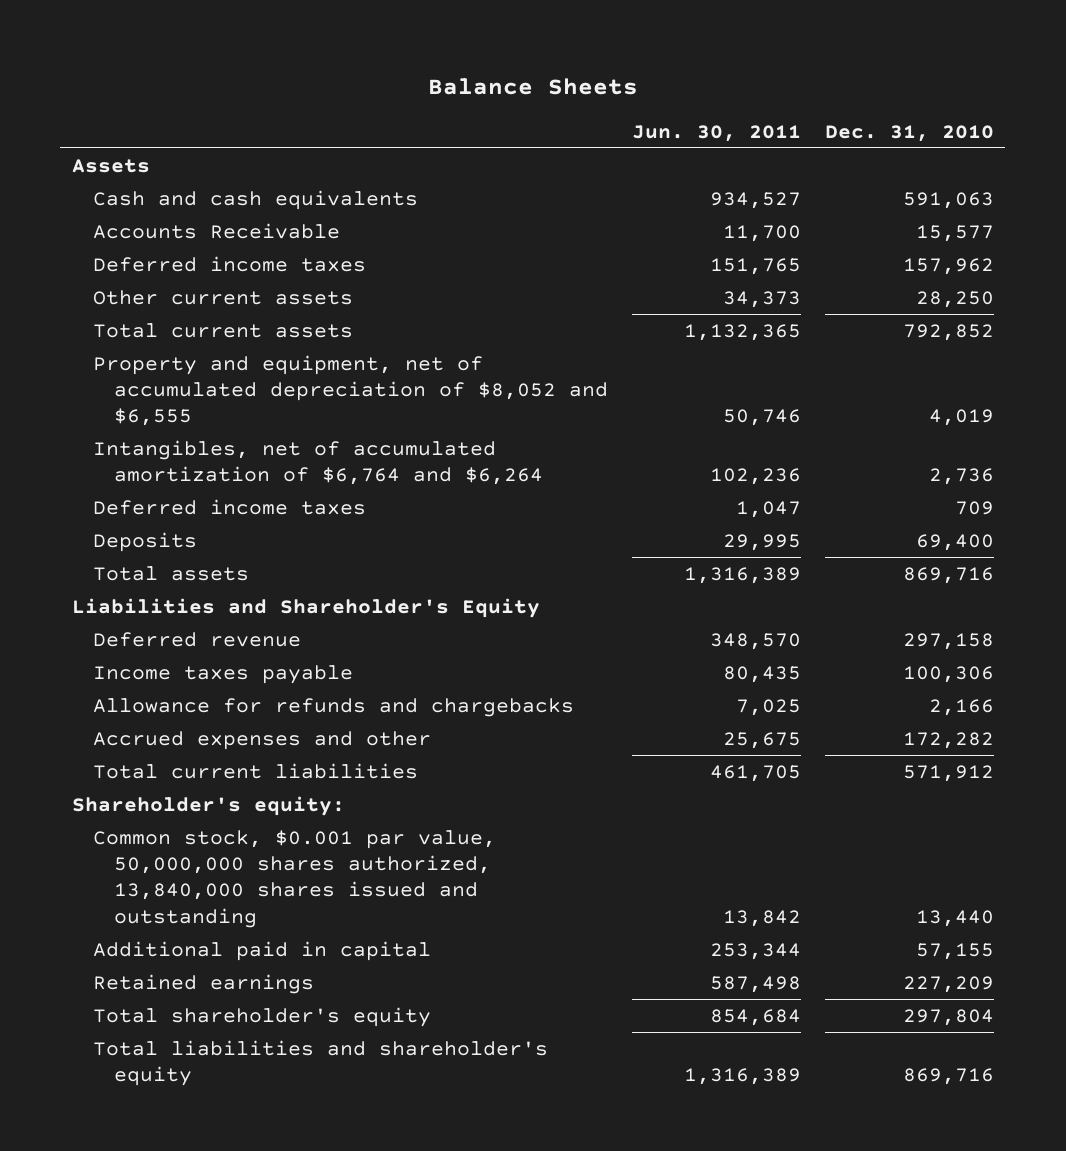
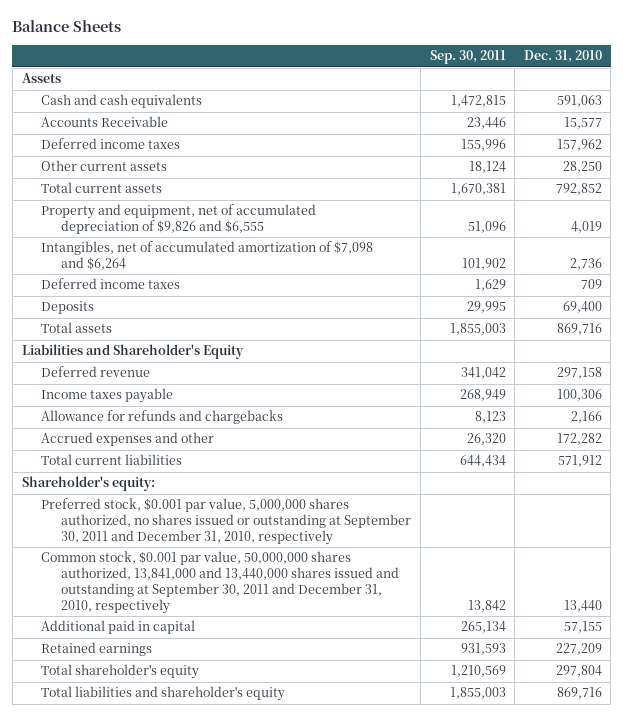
[631,124,801,142] Jun. 30, 2011 -> none
none -> [429,50,506,65] Sep. 30, 2011
[93,354,609,427] Property and equipment, net of accumulated depreciation of $8,052 and $6,555 -> [41,204,317,235] Property and equipment, net of accumulated depreciation of $9,826 and $6,555
[93,439,544,485] Intangibles, net of accumulated amortization of $6,764 and $6,264 -> [41,241,374,271] Intangibles, net of accumulated amortization of $7,098 and $6,264
none -> [41,498,412,545] Preferred stock, $0.001 par value, 5,000,000 shares authorized, no shares issued or outstanding at September 30, 2011 and December 31, 2010, respectively
[93,829,497,928] Common stock, $0.001 par value, 50,000,000 shares authorized, 13,840,000 shares issued and outstanding -> [41,551,400,614] Common stock, $0.001 par value, 50,000,000 shares authorized, 13,841,000 and 13,440,000 shares issued and outstanding at September 30, 2011 and December 31, 2010, respectively

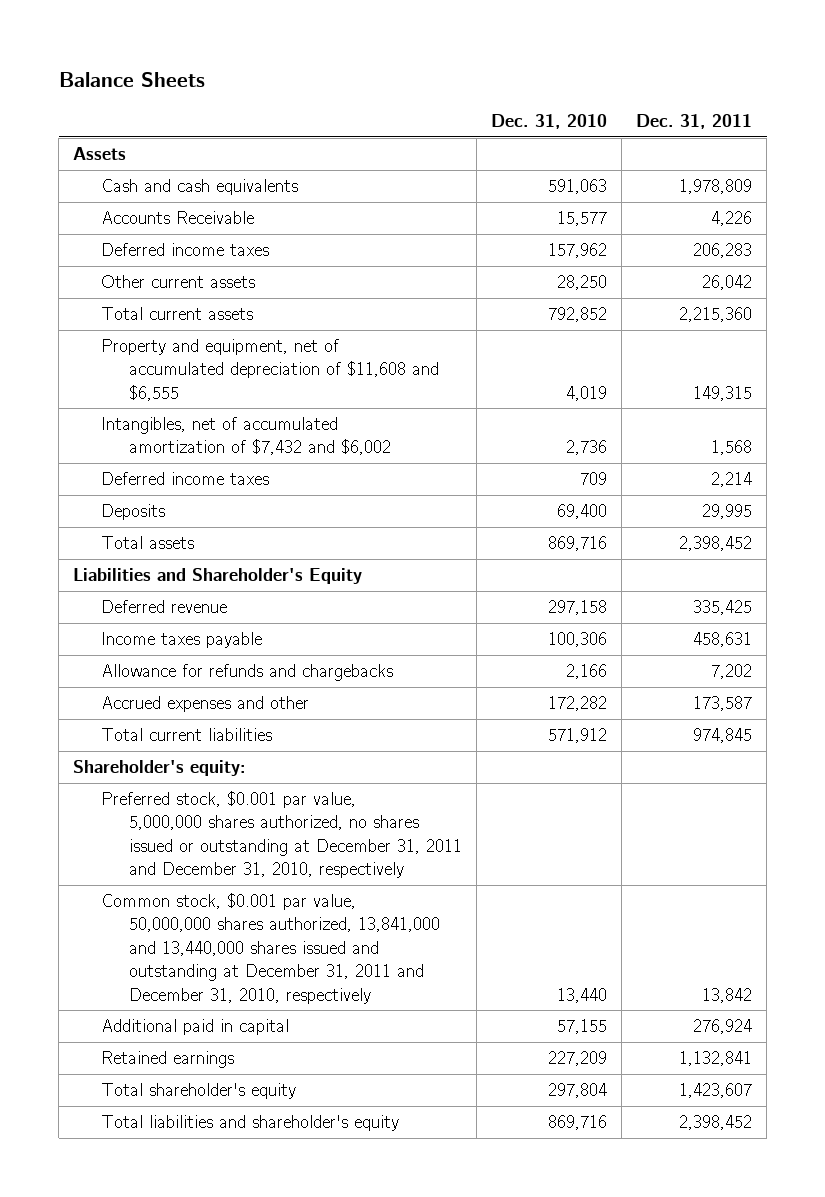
[429,50,506,65] Sep. 30, 2011 -> none
none -> [636,114,753,130] Dec. 31, 2011
[41,204,317,235] Property and equipment, net of accumulated depreciation of $9,826 and $6,555 -> [101,339,440,401] Property and equipment, net of accumulated depreciation of $11,608 and $6,555
[41,241,374,271] Intangibles, net of accumulated amortization of $7,098 and $6,264 -> [101,417,392,456] Intangibles, net of accumulated amortization of $7,432 and $6,002
[41,498,412,545] Preferred stock, $0.001 par value, 5,000,000 shares authorized, no shares issued or outstanding at September 30, 2011 and December 31, 2010, respectively -> [101,791,463,879] Preferred stock, $0.001 par value, 5,000,000 shares authorized, no shares issued or outstanding at December 31, 2011 and December 31, 2010, respectively
[41,551,400,614] Common stock, $0.001 par value, 50,000,000 shares authorized, 13,841,000 and 13,440,000 shares issued and outstanding at September 30, 2011 and December 31, 2010, respectively -> [101,893,441,1004] Common stock, $0.001 par value, 50,000,000 shares authorized, 13,841,000 and 13,440,000 shares issued and outstanding at December 31, 2011 and December 31, 2010, respectively

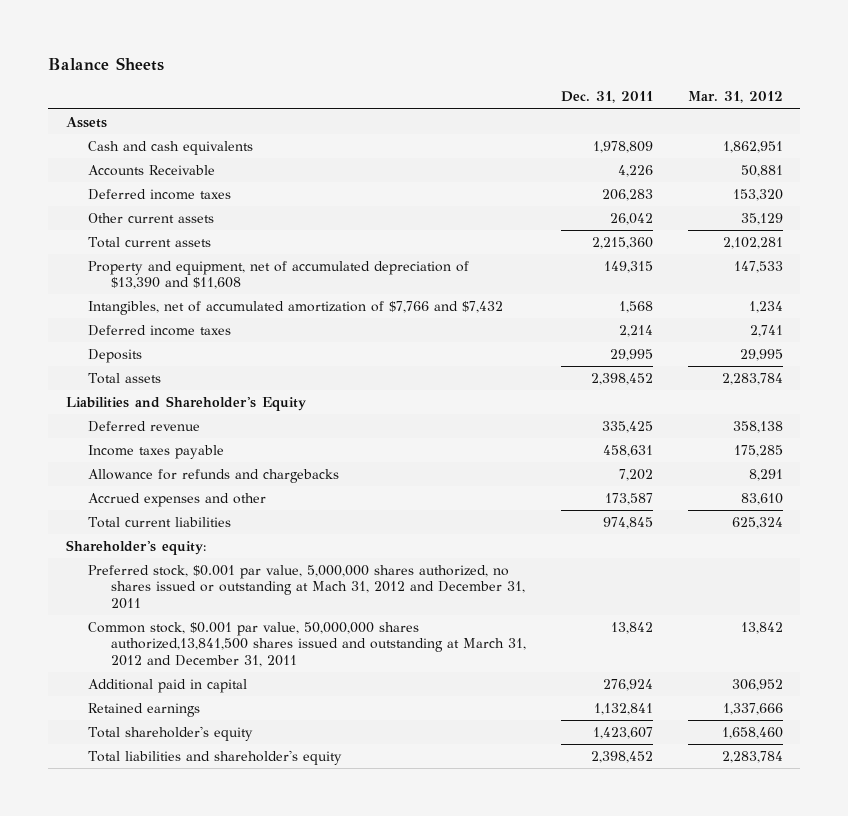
[491,114,608,130] Dec. 31, 2010 -> none
none -> [687,91,783,104] Mar. 31, 2012
[101,339,440,401] Property and equipment, net of accumulated depreciation of $11,608 and $6,555 -> [88,260,470,290] Property and equipment, net of accumulated depreciation of $13,390 and $11,608
[101,417,392,456] Intangibles, net of accumulated amortization of $7,432 and $6,002 -> [88,300,504,315] Intangibles, net of accumulated amortization of $7,766 and $7,432
[101,791,463,879] Preferred stock, $0.001 par value, 5,000,000 shares authorized, no shares issued or outstanding at December 31, 2011 and December 31, 2010, respectively -> [88,564,525,609] Preferred stock, $0.001 par value, 5,000,000 shares authorized, no shares issued or outstanding at Mach 31, 2012 and December 31, 2011
[101,893,441,1004] Common stock, $0.001 par value, 50,000,000 shares authorized, 13,841,000 and 13,440,000 shares issued and outstanding at December 31, 2011 and December 31, 2010, respectively -> [88,621,526,667] Common stock, $0.001 par value, 50,000,000 shares authorized,13,841,500 shares issued and outstanding at March 31, 2012 and December 31, 2011

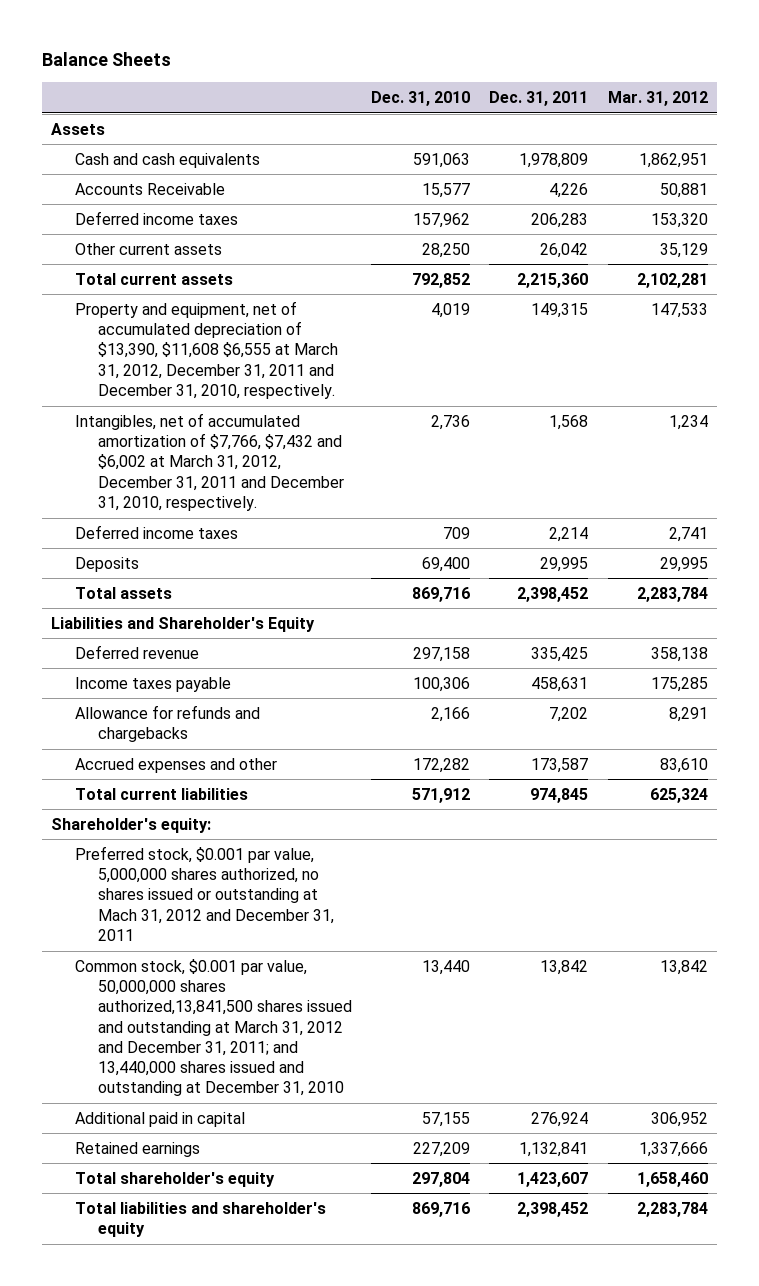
none -> [371,91,471,107] Dec. 31, 2010
[88,260,470,290] Property and equipment, net of accumulated depreciation of $13,390 and $11,608 -> [74,300,338,399] Property and equipment, net of accumulated depreciation of $13,390, $11,608 $6,555 at March 31, 2012, December 31, 2011 and December 31, 2010, respectively.
[88,300,504,315] Intangibles, net of accumulated amortization of $7,766 and $7,432 -> [74,412,344,511] Intangibles, net of accumulated amortization of $7,766, $7,432 and $6,002 at March 31, 2012, December 31, 2011 and December 31, 2010, respectively.
[88,621,526,667] Common stock, $0.001 par value, 50,000,000 shares authorized,13,841,500 shares issued and outstanding at March 31, 2012 and December 31, 2011 -> [74,958,352,1097] Common stock, $0.001 par value, 50,000,000 shares authorized,13,841,500 shares issued and outstanding at March 31, 2012 and December 31, 2011; and 13,440,000 shares issued and outstanding at December 31, 2010

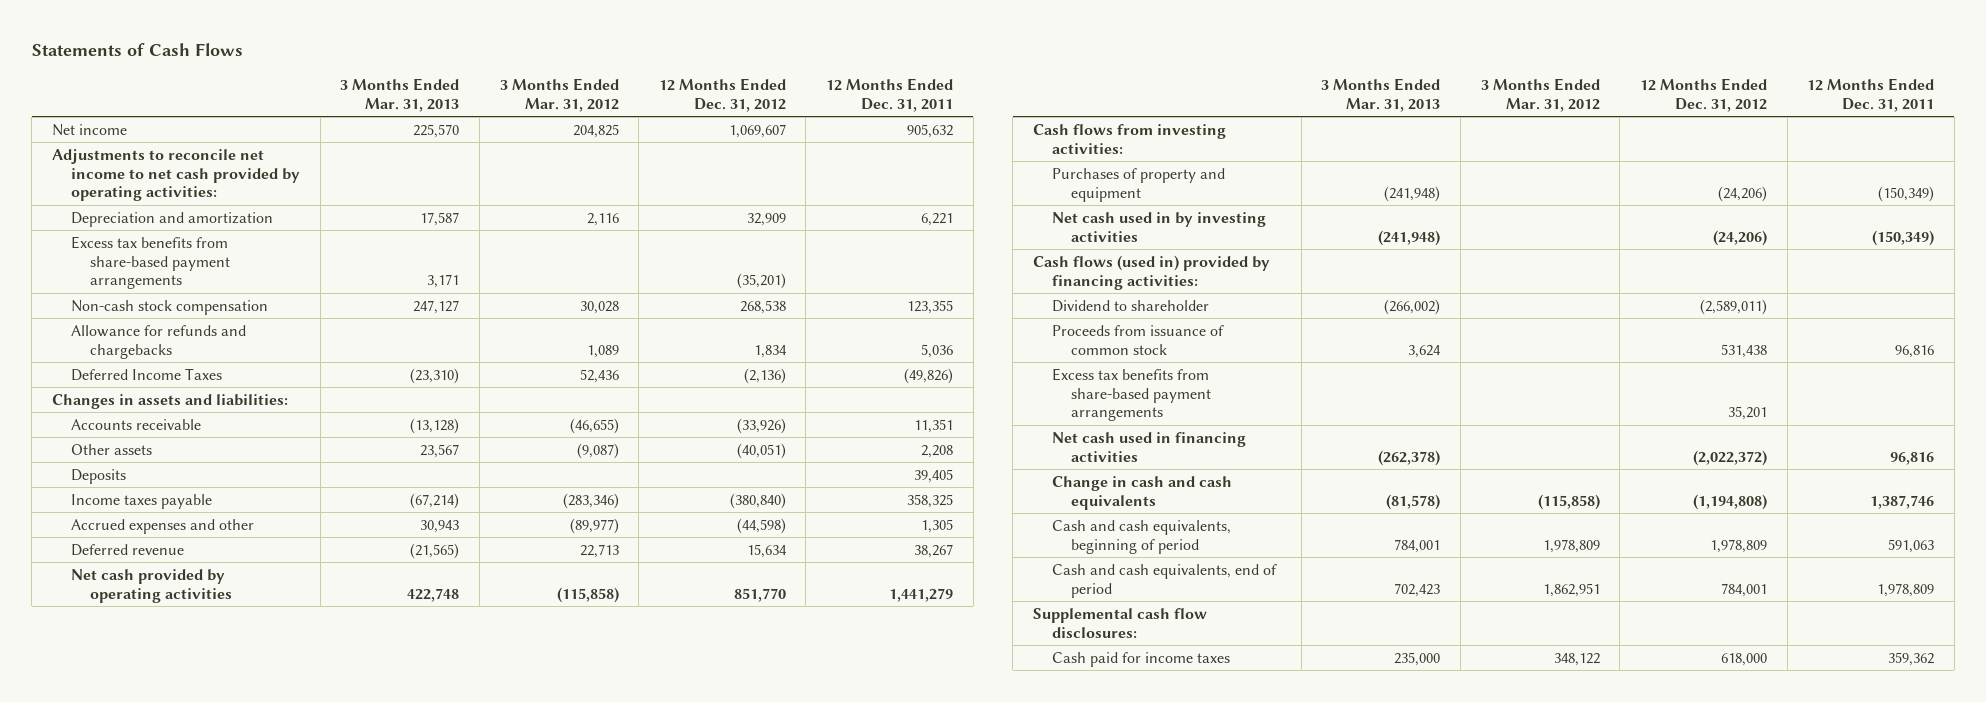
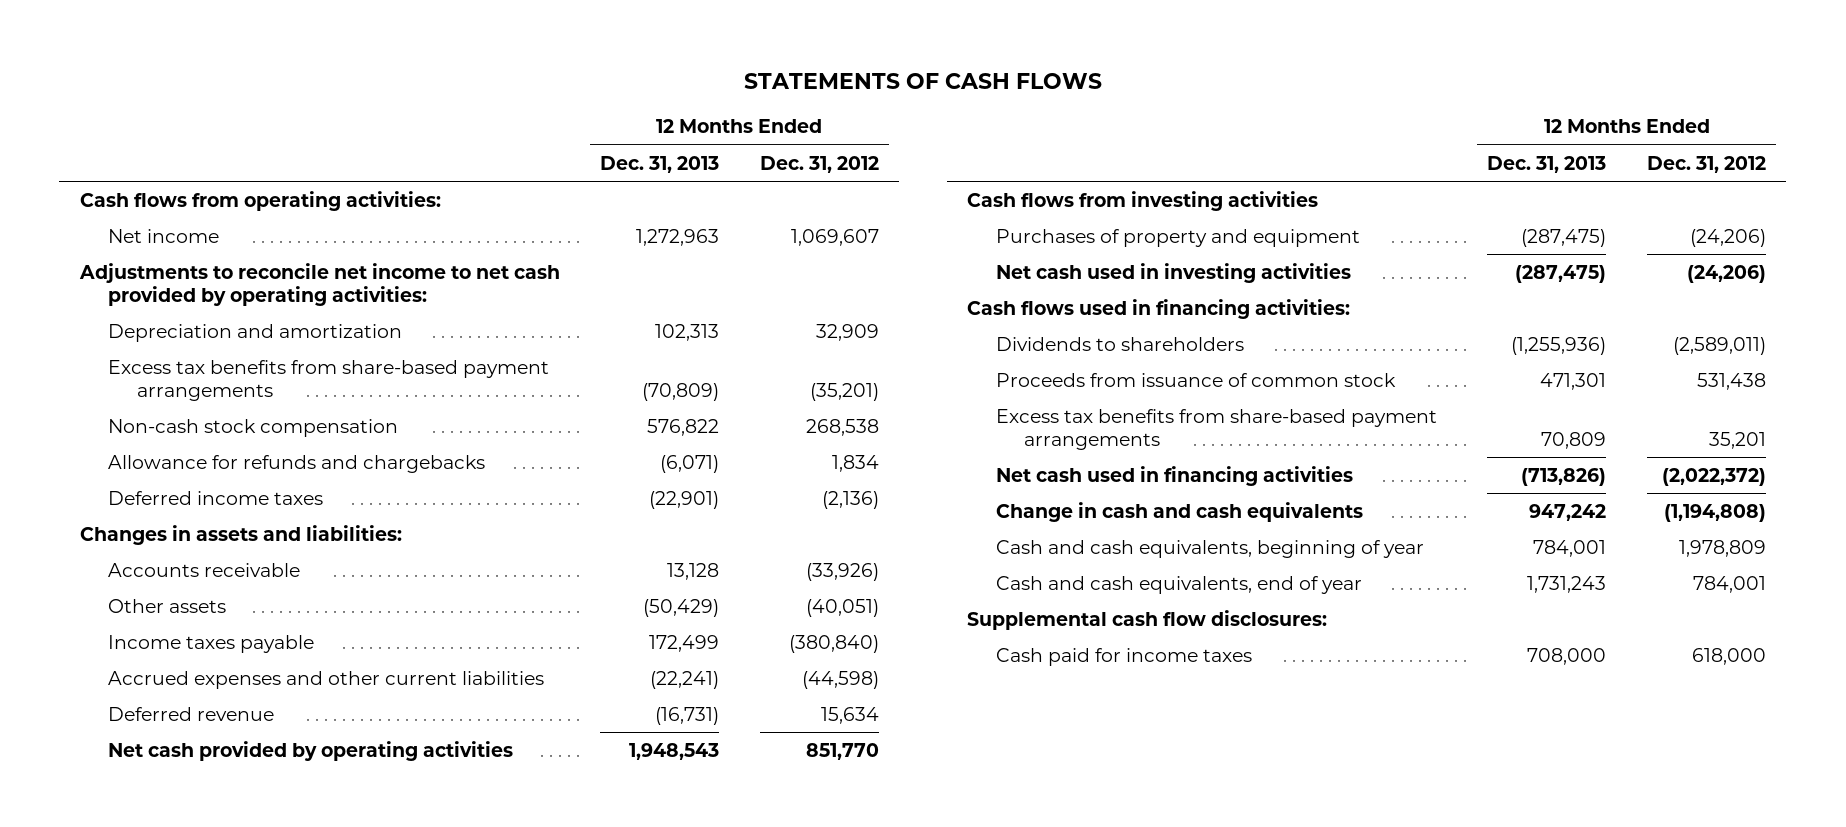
[31,43,243,57] Statements of Cash Flows -> [743,73,1102,90] STATEMENTS OF CASH FLOWS
[340,78,460,112] 3 Months Ended Mar. 31, 2013 -> none
[499,78,619,112] 3 Months Ended Mar. 31, 2012 -> none
[826,78,954,112] 12 Months Ended Dec. 31, 2011 -> none
none -> [600,155,720,173] Dec. 31, 2013
none -> [79,190,441,211] Cash flows from operating activities:
[70,367,222,381] Deferred Income Taxes -> [108,490,324,505] Deferred income taxes
[70,468,126,484] Deposits -> none
[70,518,254,534] Accrued expenses and other -> [108,670,545,689] Accrued expenses and other current liabilities
[1033,123,1227,154] Cash flows from investing activities: -> [966,190,1318,211] Cash flows from investing activities
[1052,211,1267,242] Net cash used in by investing activities -> [995,262,1351,283] Net cash used in investing activities
[1033,254,1271,290] Cash flows (used in) provided by financing activities: -> [966,298,1350,319] Cash flows used in financing activities:
[1052,299,1210,312] Dividend to shareholder -> [995,336,1244,351] Dividends to shareholders
[1052,519,1232,554] Cash and cash equivalents, beginning of period -> [995,539,1424,558] Cash and cash equivalents, beginning of year
[1052,563,1278,598] Cash and cash equivalents, end of period -> [995,575,1362,594] Cash and cash equivalents, end of year

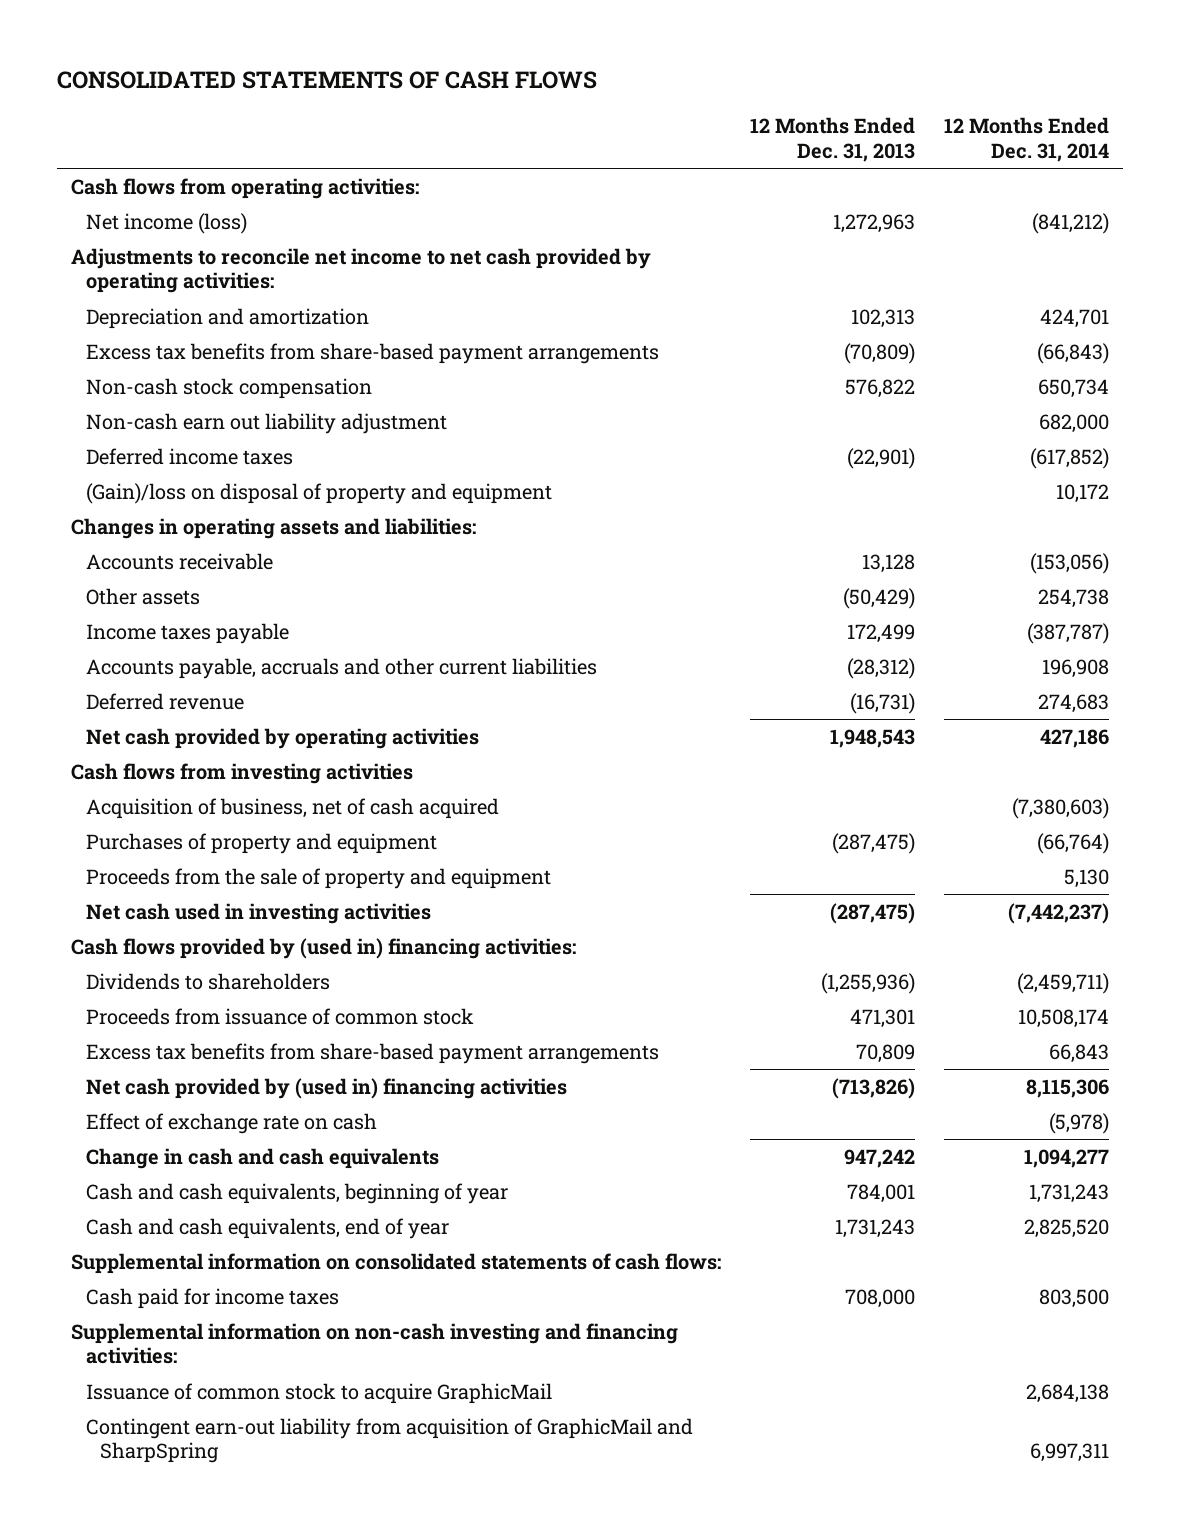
[743,73,1102,90] STATEMENTS OF CASH FLOWS -> [56,71,597,90] CONSOLIDATED STATEMENTS OF CASH FLOWS
[759,155,879,173] Dec. 31, 2012 -> none
none -> [943,117,1109,162] 12 Months Ended Dec. 31, 2014
[108,228,220,243] Net income -> [85,212,247,234] Net income (loss)
[108,454,486,473] Allowance for refunds and chargebacks -> none
none -> [85,412,447,434] Non-cash earn out liability adjustment
none -> [85,482,552,504] (Gain)/loss on disposal of property and equipment
[79,524,402,545] Changes in assets and liabilities: -> [71,517,477,539] Changes in operating assets and liabilities:
[108,670,545,689] Accrued expenses and other current liabilities -> [85,657,597,679] Accounts payable, accruals and other current liabilities
[650,670,720,689] (22,241) -> [846,657,915,679] (28,312)
none -> [85,797,499,819] Acquisition of business, net of cash acquired
none -> [85,867,551,889] Proceeds from the sale of property and equipment
[966,298,1350,319] Cash flows used in financing activities: -> [71,937,577,959] Cash flows provided by (used in) financing activities:
[995,465,1353,486] Net cash used in financing activities -> [85,1077,567,1099] Net cash provided by (used in) financing activities
none -> [85,1112,377,1134] Effect of exchange rate on cash
[966,609,1327,630] Supplemental cash flow disclosures: -> [71,1252,722,1274] Supplemental information on consolidated statements of cash flows:
none -> [71,1322,679,1365] Supplemental information on non-cash investing and financing activities:
none -> [85,1382,552,1404] Issuance of common stock to acquire GraphicMail
none -> [85,1417,693,1464] Contingent earn-out liability from acquisition of GraphicMail and SharpSpring

